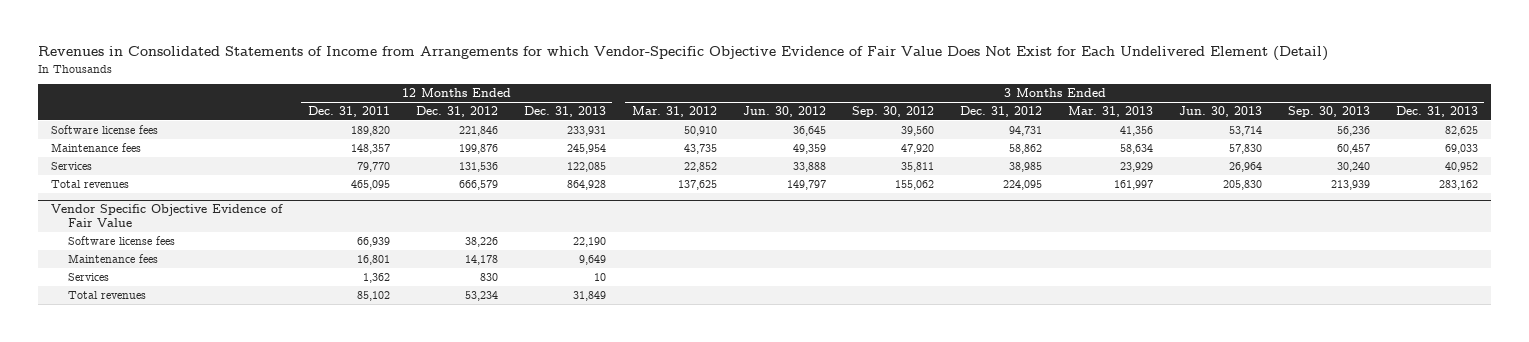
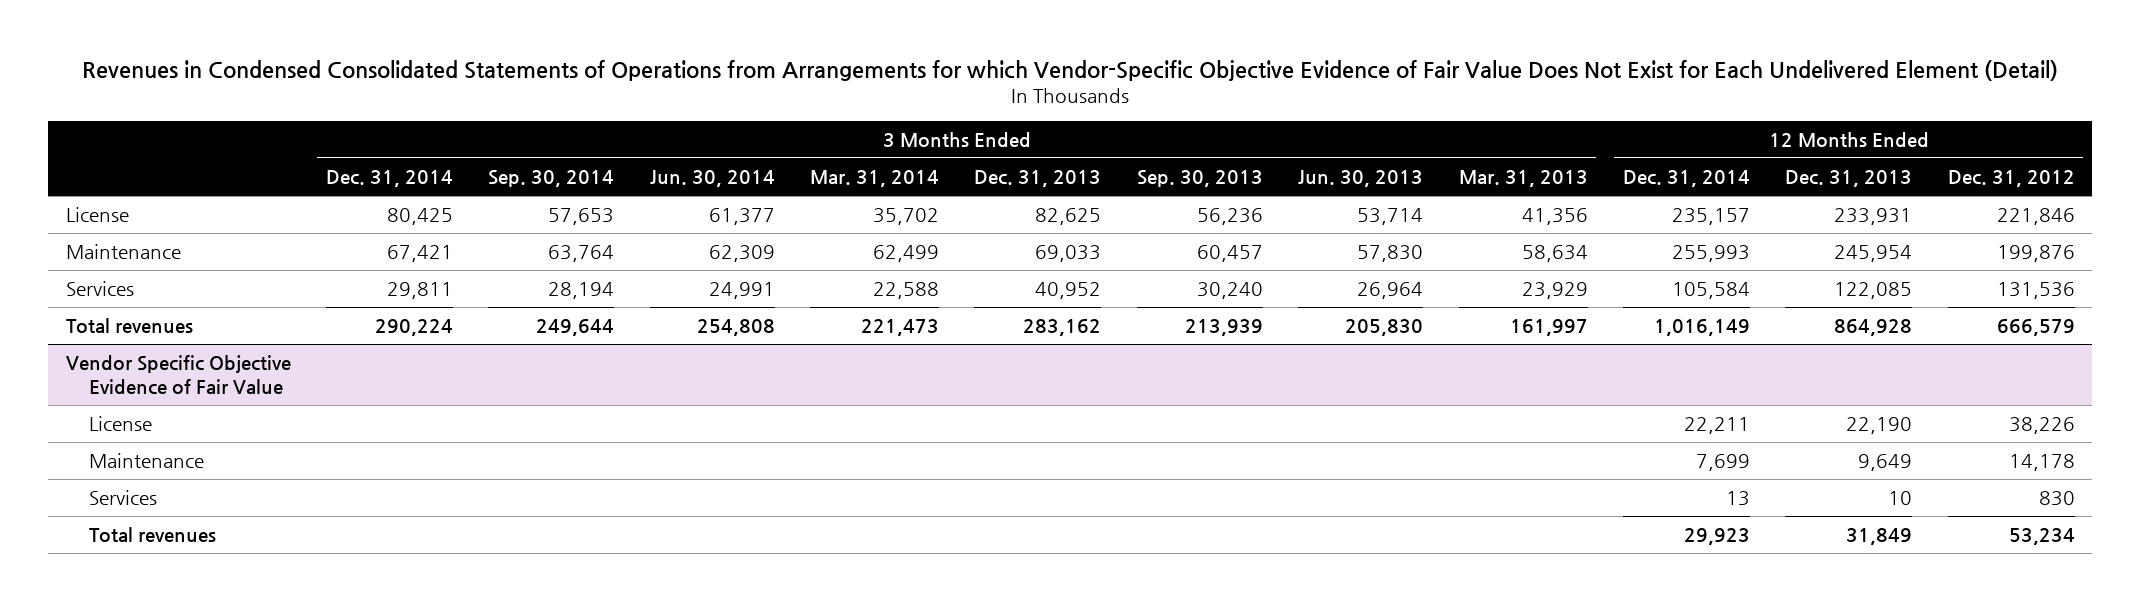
[37,46,1328,62] Revenues in Consolidated Statements of Income from Arrangements for which Vendor-Specific Objective Evidence of Fair Value Does Not Exist for Each Undelivered Element (Detail) -> [82,59,2059,81] Revenues in Condensed Consolidated Statements of Operations from Arrangements for which Vendor-Specific Objective Evidence of Fair Value Does Not Exist for Each Undelivered Element (Detail)
[307,106,390,118] Dec. 31, 2011 -> none
[631,106,717,118] Mar. 31, 2012 -> none
[742,106,826,118] Jun. 30, 2012 -> none
[851,106,934,118] Sep. 30, 2012 -> none
[959,106,1042,118] Dec. 31, 2012 -> none
none -> [326,170,454,188] Dec. 31, 2014
none -> [488,170,615,188] Sep. 30, 2014
none -> [649,170,775,188] Jun. 30, 2014
none -> [810,170,940,188] Mar. 31, 2014
none -> [1622,170,1750,188] Dec. 31, 2014
[50,124,158,134] Software license fees -> [65,207,129,223] License
[50,142,141,152] Maintenance fees -> [65,244,181,260] Maintenance
[68,235,176,245] Software license fees -> [89,416,153,432] License
[68,253,159,263] Maintenance fees -> [89,453,205,469] Maintenance

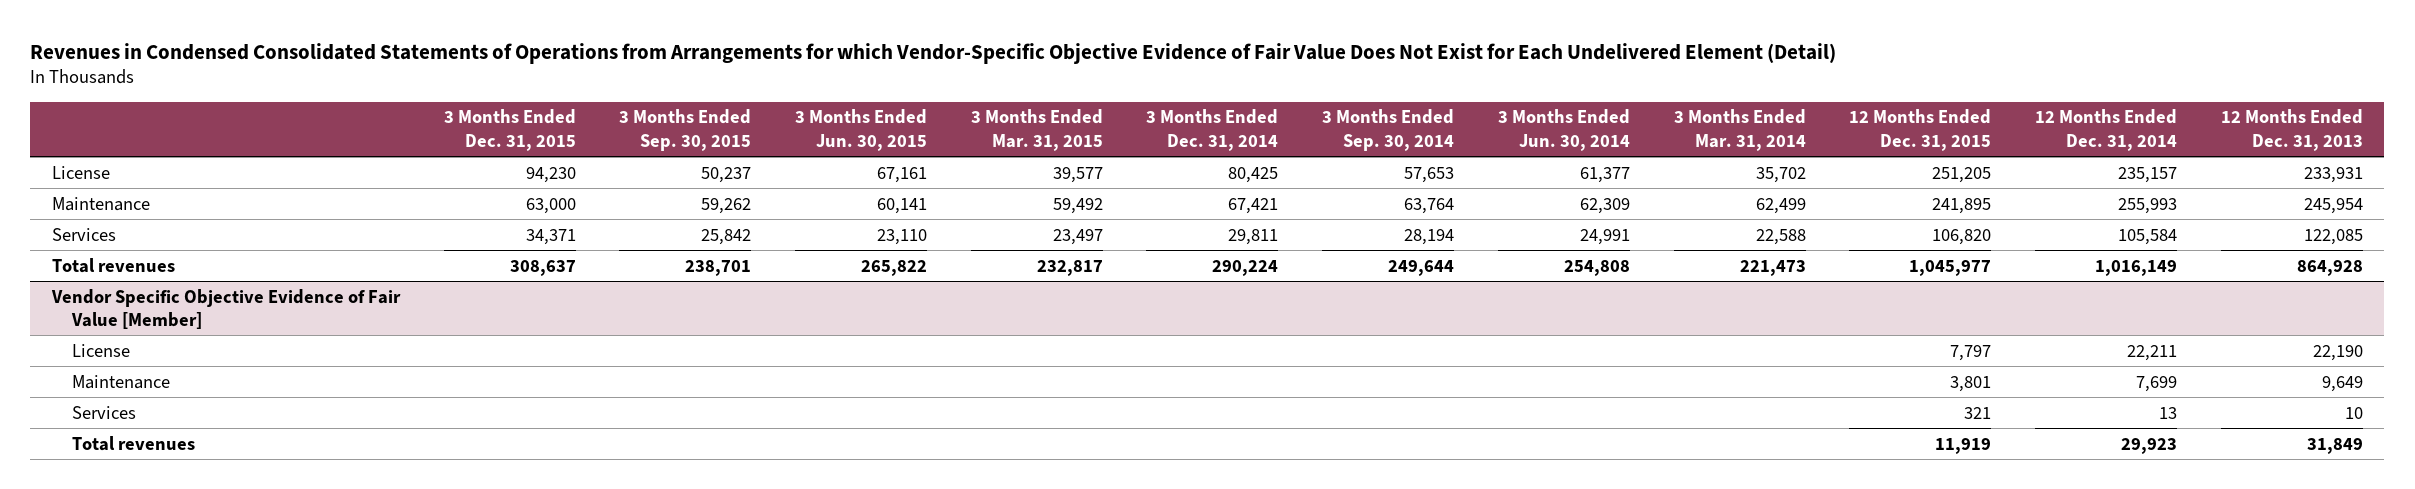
[974,170,1102,188] Dec. 31, 2013 -> none
[1136,170,1263,188] Sep. 30, 2013 -> none
[1298,170,1424,188] Jun. 30, 2013 -> none
[1458,170,1588,188] Mar. 31, 2013 -> none
[1947,170,2075,188] Dec. 31, 2012 -> none
none -> [443,109,576,151] 3 Months Ended Dec. 31, 2015
none -> [619,109,752,151] 3 Months Ended Sep. 30, 2015
none -> [795,109,928,151] 3 Months Ended Jun. 30, 2015
none -> [970,109,1103,151] 3 Months Ended Mar. 31, 2015
none -> [1849,109,1992,151] 12 Months Ended Dec. 31, 2015
[65,355,291,396] Vendor Specific Objective Evidence of Fair Value -> [51,288,402,329] Vendor Specific Objective Evidence of Fair Value [Member]

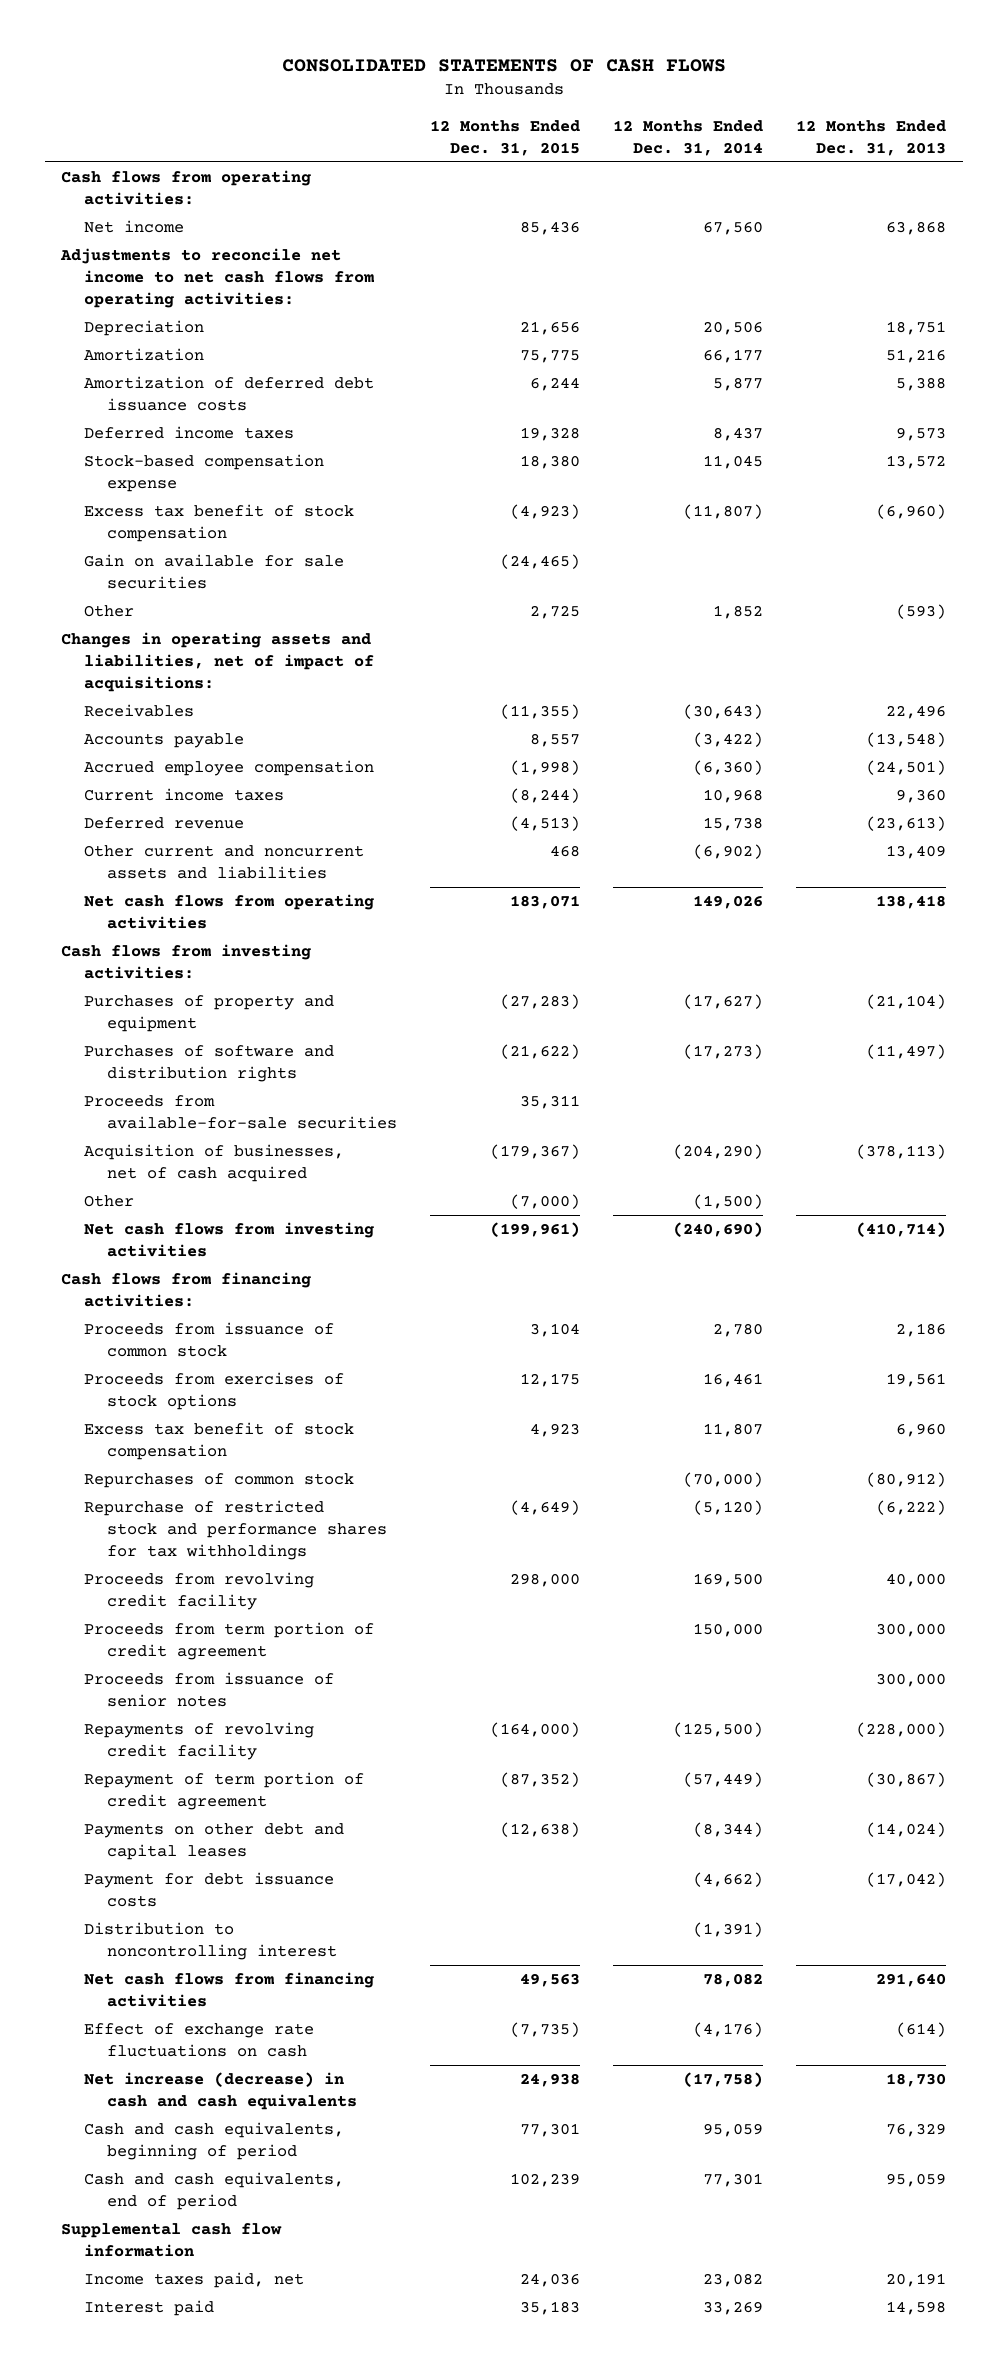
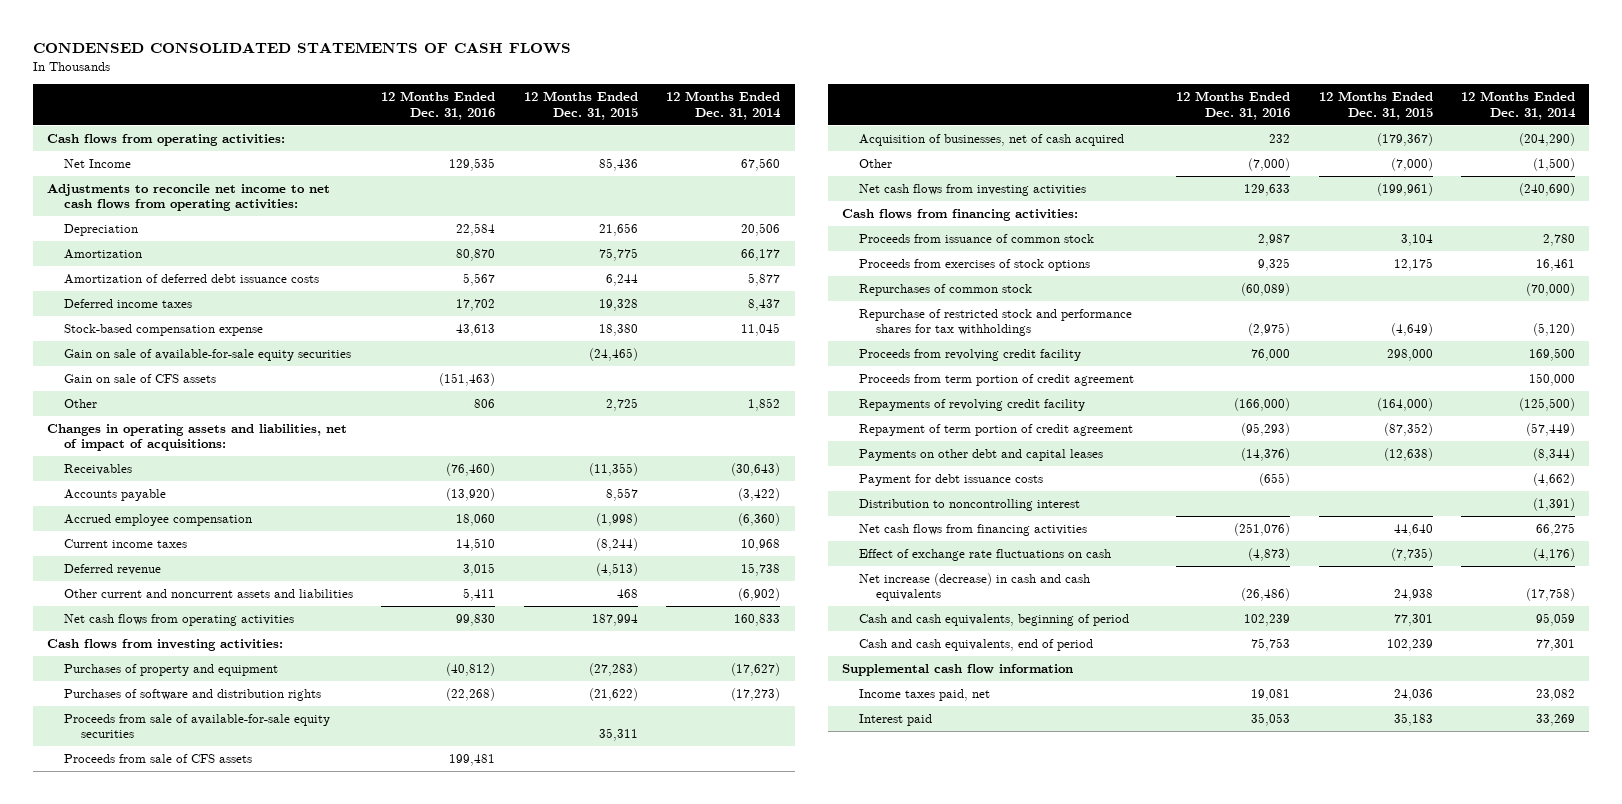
[281,59,726,73] CONSOLIDATED STATEMENTS OF CASH FLOWS -> [32,42,571,55] CONDENSED CONSOLIDATED STATEMENTS OF CASH FLOWS
[796,119,947,156] 12 Months Ended Dec. 31, 2013 -> none
none -> [381,91,496,120] 12 Months Ended Dec. 31, 2016
[84,220,185,234] Net income -> [63,159,131,169] Net Income
[84,504,355,542] Excess tax benefit of stock compensation -> none
[84,554,345,589] Gain on available for sale securities -> [63,349,351,362] Gain on sale of available-for-sale equity securities
none -> [63,374,216,384] Gain on sale of CFS assets
[510,895,581,910] 183,071 -> [591,614,638,627] 187,994
[693,895,764,910] 149,026 -> [734,614,781,627] 160,833
[84,1095,398,1129] Proceeds from available-for-sale securities -> [63,714,330,739] Proceeds from sale of available-for-sale equity securities
none -> [63,754,252,764] Proceeds from sale of CFS assets
[84,1422,355,1460] Excess tax benefit of stock compensation -> none
[84,1672,335,1707] Proceeds from issuance of senior notes -> none
[520,1973,581,1988] 49,563 -> [1393,524,1433,537] 44,640
[703,1973,764,1988] 78,082 -> [1535,523,1575,537] 66,275

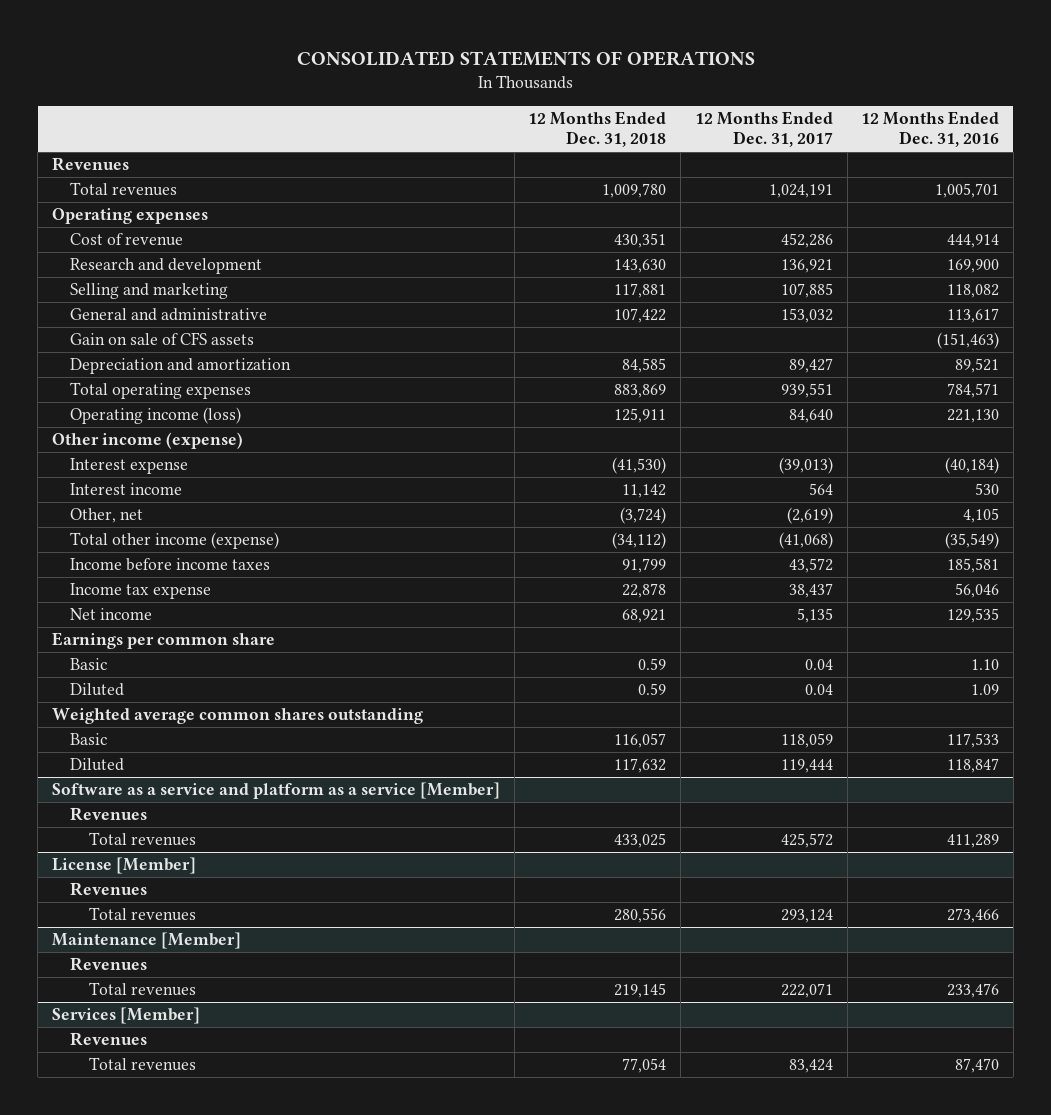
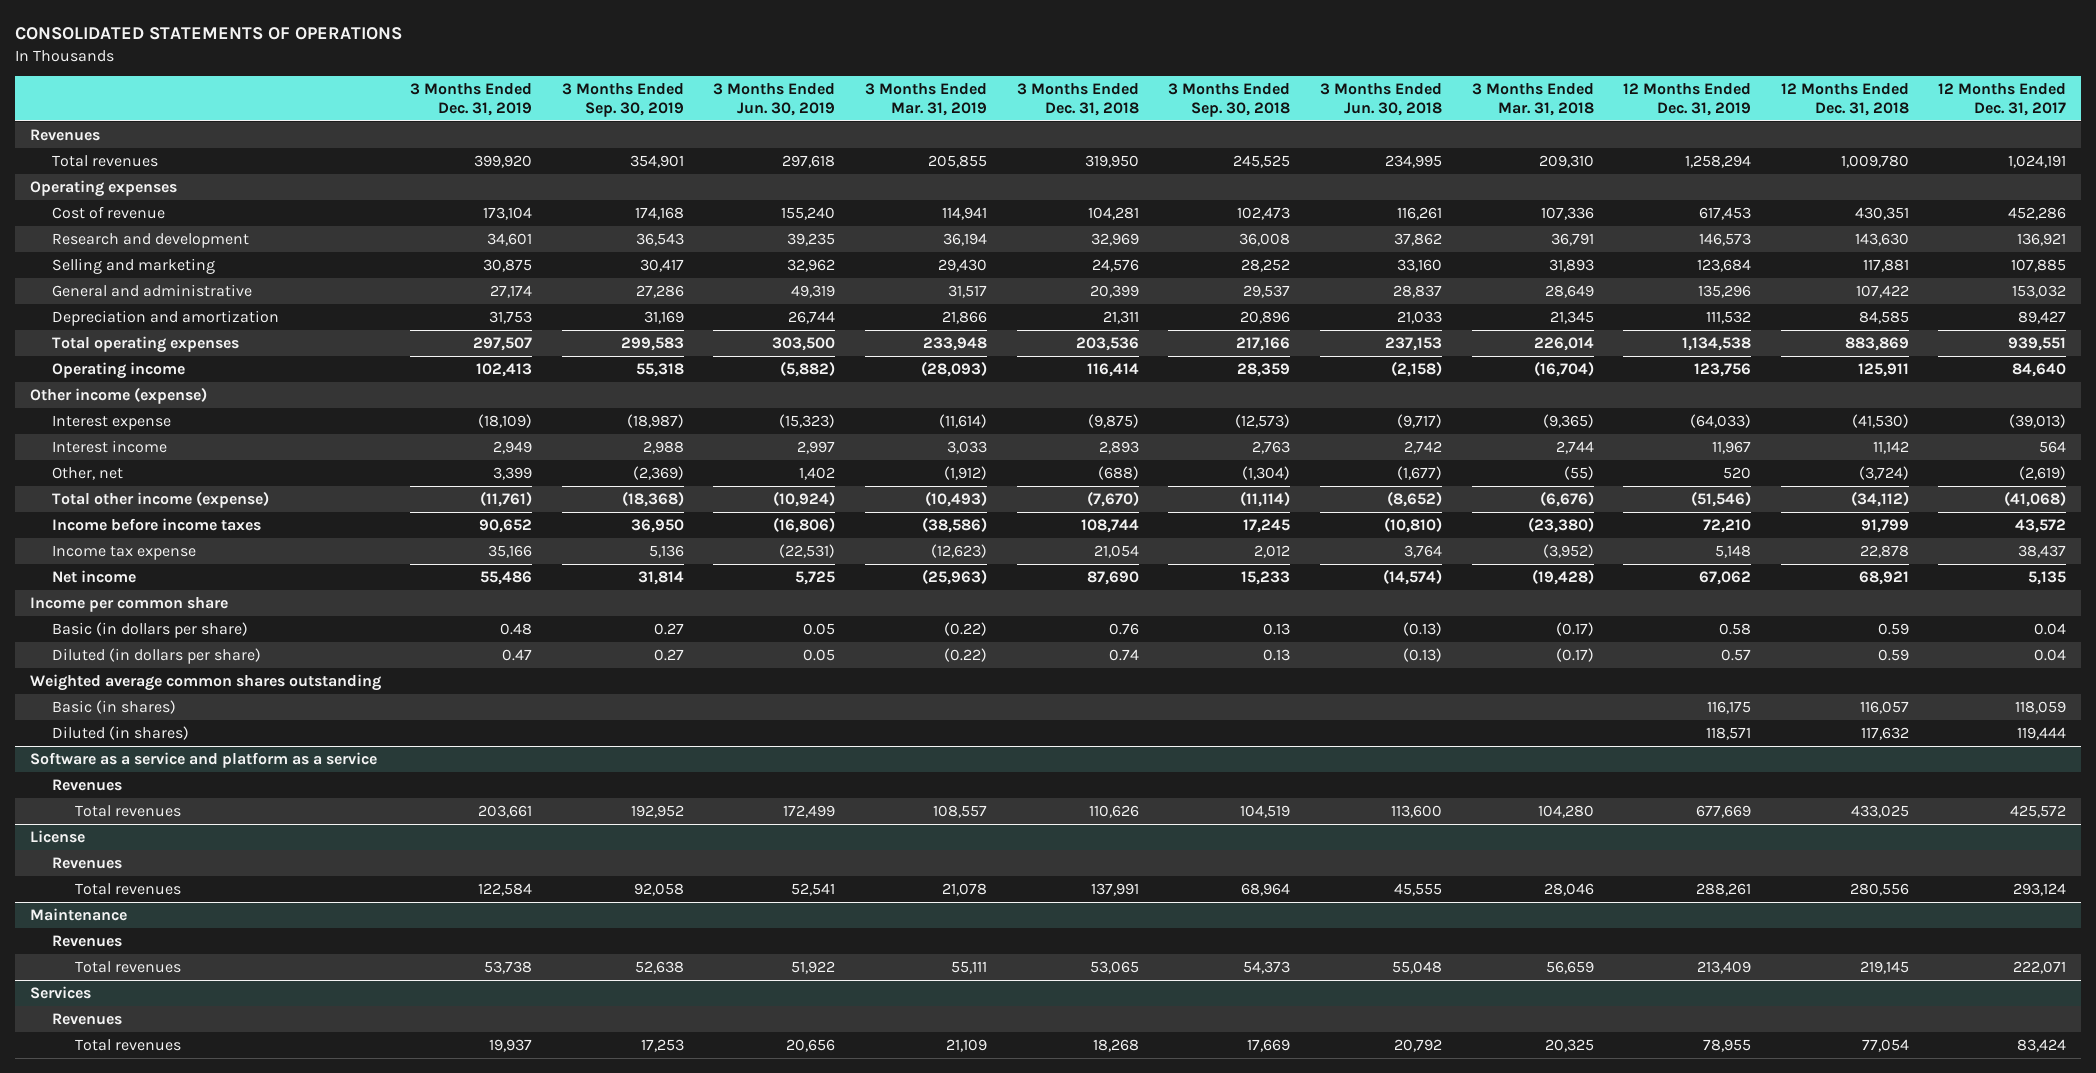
[861,111,1000,148] 12 Months Ended Dec. 31, 2016 -> none
none -> [410,83,533,117] 3 Months Ended Dec. 31, 2019
none -> [561,83,684,118] 3 Months Ended Sep. 30, 2019
none -> [713,83,836,117] 3 Months Ended Jun. 30, 2019
none -> [865,83,988,117] 3 Months Ended Mar. 31, 2019
none -> [1016,83,1139,117] 3 Months Ended Dec. 31, 2018
none -> [1168,83,1291,118] 3 Months Ended Sep. 30, 2018
none -> [1319,83,1442,117] 3 Months Ended Jun. 30, 2018
none -> [1471,83,1594,117] 3 Months Ended Mar. 31, 2018
none -> [1623,83,1752,117] 12 Months Ended Dec. 31, 2019
[70,332,255,346] Gain on sale of CFS assets -> none
[70,407,242,425] Operating income (loss) -> [52,361,186,379] Operating income
[51,632,275,650] Earnings per common share -> [29,596,228,612] Income per common share
[70,658,108,671] Basic -> [52,621,249,638] Basic (in dollars per share)
[70,683,125,697] Diluted -> [52,647,262,664] Diluted (in dollars per share)
[70,733,108,746] Basic -> [52,699,177,714] Basic (in shares)
[70,758,125,772] Diluted -> [52,725,190,740] Diluted (in shares)
[51,782,500,800] Software as a service and platform as a service [Member] -> [29,751,377,768] Software as a service and platform as a service
[51,857,196,875] License [Member] -> [29,829,85,843] License
[51,932,241,950] Maintenance [Member] -> [29,907,127,921] Maintenance
[51,1007,200,1025] Services [Member] -> [29,985,91,999] Services

